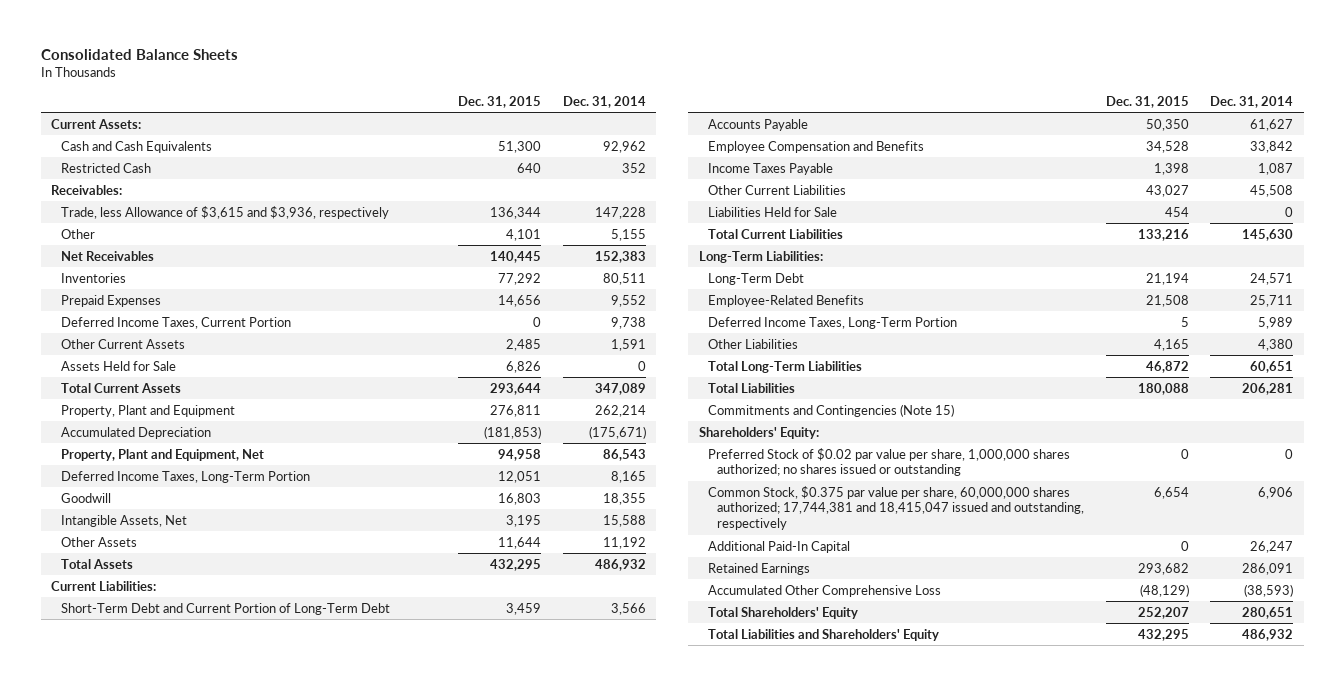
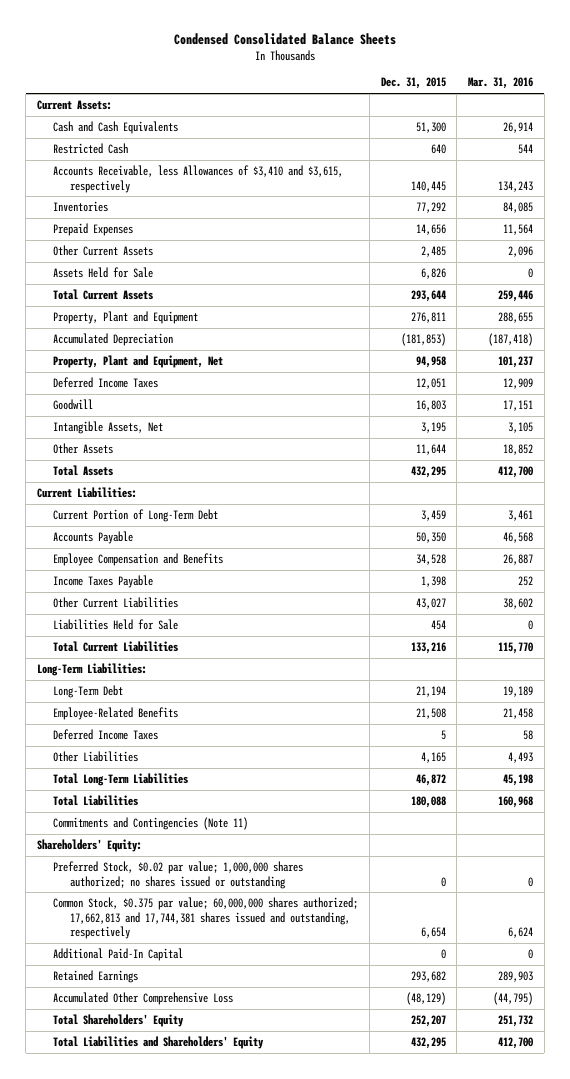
[40,49,238,61] Consolidated Balance Sheets -> [173,32,396,45] Condensed Consolidated Balance Sheets
[562,95,646,108] Dec. 31, 2014 -> none
none -> [468,77,534,90] Mar. 31, 2016
[51,184,123,195] Receivables: -> none
[60,228,95,239] Other -> none
[60,250,154,261] Net Receivables -> none
[60,205,389,219] Trade, less Allowance of $3,615 and $3,936, respectively -> [53,165,344,193] Accounts Receivable, less Allowances of $3,410 and $3,615, respectively
[490,206,542,219] 136,344 -> [410,180,446,192] 140,445
[60,316,291,329] Deferred Income Taxes, Current Portion -> none
[60,470,310,483] Deferred Income Taxes, Long-Term Portion -> [53,377,159,389] Deferred Income Taxes
[60,602,390,615] Short-Term Debt and Current Portion of Long-Term Debt -> [53,509,219,523] Current Portion of Long-Term Debt
[708,316,958,329] Deferred Income Taxes, Long-Term Portion -> [53,729,159,741] Deferred Income Taxes
[708,403,955,417] Commitments and Contingencies (Note 15) -> [53,817,249,831] Commitments and Contingencies (Note 11)
[708,447,1071,477] Preferred Stock of $0.02 par value per share, 1,000,000 shares authorized; no shares issued or outstanding -> [53,861,304,889] Preferred Stock, $0.02 par value; 1,000,000 shares authorized; no shares issued or outstanding
[708,485,1085,530] Common Stock, $0.375 par value per share, 60,000,000 shares authorized; 17,744,381 and 18,415,047 issued and outstanding, respectively -> [53,897,359,940] Common Stock, $0.375 par value; 60,000,000 shares authorized; 17,662,813 and 17,744,381 shares issued and outstanding, respectively

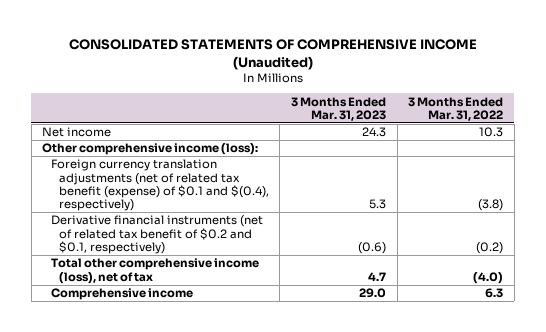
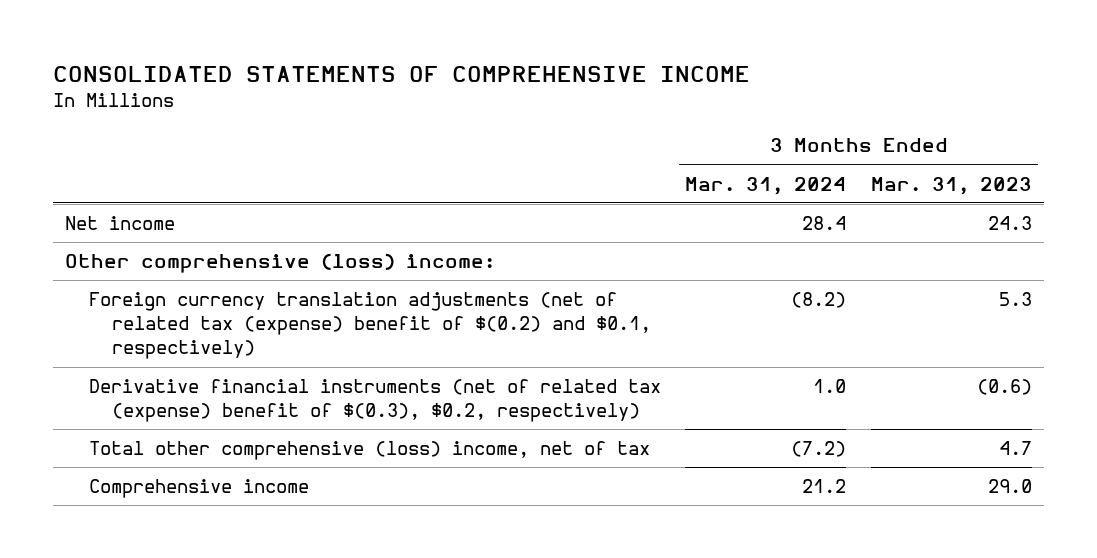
[68,38,477,70] CONSOLIDATED STATEMENTS OF COMPREHENSIVE INCOME (Unaudited) -> [52,66,750,83] CONSOLIDATED STATEMENTS OF COMPREHENSIVE INCOME
[408,96,504,121] 3 Months Ended Mar. 31, 2022 -> none
none -> [685,176,847,195] Mar. 31, 2024
[42,143,259,156] Other comprehensive income (loss): -> [65,253,496,274] Other comprehensive (loss) income:
[50,159,269,212] Foreign currency translation adjustments (net of related tax benefit (expense) of $0.1 and $(0.4), respectively) -> [88,292,652,360] Foreign currency translation adjustments (net of related tax (expense) benefit of $(0.2) and $0.1, respectively)
[50,215,263,254] Derivative financial instruments (net of related tax benefit of $0.2 and $0.1, respectively) -> [88,379,661,423] Derivative financial instruments (net of related tax (expense) benefit of $(0.3), $0.2, respectively)
[50,258,259,284] Total other comprehensive income (loss), net of tax -> [88,441,650,461] Total other comprehensive (loss) income, net of tax

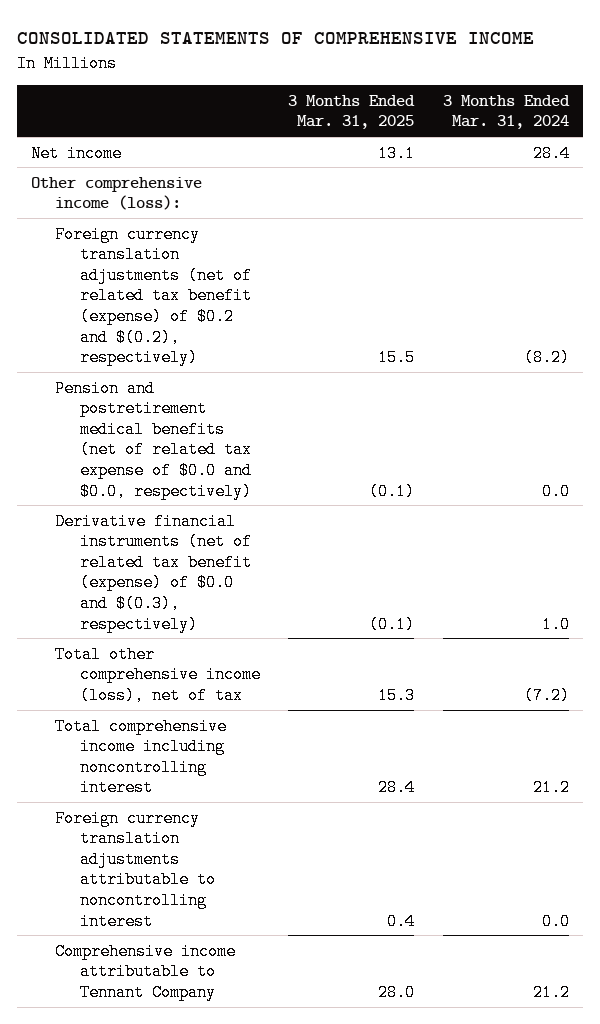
[870,176,1032,195] Mar. 31, 2023 -> none
none -> [288,94,416,130] 3 Months Ended Mar. 31, 2025
[65,253,496,274] Other comprehensive (loss) income: -> [30,176,202,211] Other comprehensive income (loss):
[88,292,652,360] Foreign currency translation adjustments (net of related tax (expense) benefit of $(0.2) and $0.1, respectively) -> [55,225,252,367] Foreign currency translation adjustments (net of related tax benefit (expense) of $0.2 and $(0.2), respectively)
none -> [55,379,252,500] Pension and postretirement medical benefits (net of related tax expense of $0.0 and $0.0, respectively)
[88,379,661,423] Derivative financial instruments (net of related tax (expense) benefit of $(0.3), $0.2, respectively) -> [55,512,252,633] Derivative financial instruments (net of related tax benefit (expense) of $0.0 and $(0.3), respectively)
[88,441,650,461] Total other comprehensive (loss) income, net of tax -> [55,645,261,704] Total other comprehensive income (loss), net of tax
none -> [55,717,228,797] Total comprehensive income including noncontrolling interest
none -> [55,809,216,930] Foreign currency translation adjustments attributable to noncontrolling interest
[88,479,309,499] Comprehensive income -> [55,942,237,1001] Comprehensive income attributable to Tennant Company

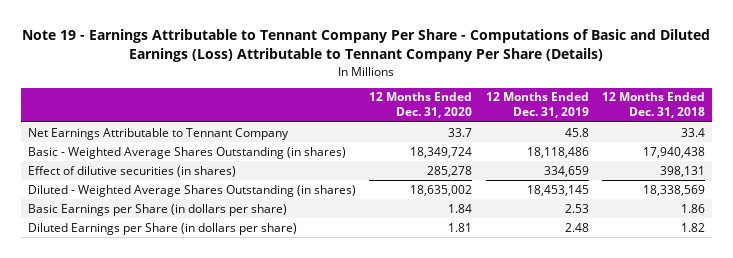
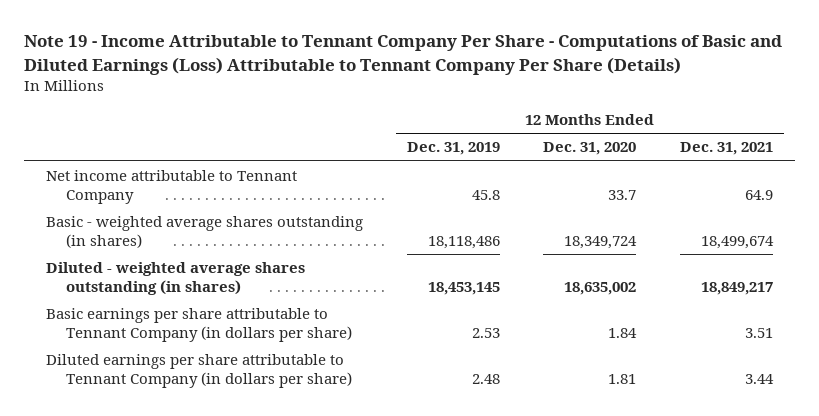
[22,29,711,63] Note 19 - Earnings Attributable to Tennant Company Per Share - Computations of Basic and Diluted Earnings (Loss) Attributable to Tennant Company Per Share (Details) -> [24,35,783,75] Note 19 - Income Attributable to Tennant Company Per Share - Computations of Basic and Diluted Earnings (Loss) Attributable to Tennant Company Per Share (Details)
[601,92,705,119] 12 Months Ended Dec. 31, 2018 -> none
none -> [680,142,774,156] Dec. 31, 2021
[28,165,237,177] Effect of dilutive securities (in shares) -> none
[28,127,290,140] Net Earnings Attributable to Tennant Company -> [46,170,298,204] Net income attributable to Tennant Company
[28,146,347,159] Basic - Weighted Average Shares Outstanding (in shares) -> [46,216,364,248] Basic - weighted average shares outstanding (in shares)
[28,184,357,197] Diluted - Weighted Average Shares Outstanding (in shares) -> [46,262,306,295] Diluted - weighted average shares outstanding (in shares)
[28,203,288,216] Basic Earnings per Share (in dollars per share) -> [46,308,352,342] Basic earnings per share attributable to Tennant Company (in dollars per share)
[28,222,298,235] Diluted Earnings per Share (in dollars per share) -> [46,354,352,388] Diluted earnings per share attributable to Tennant Company (in dollars per share)

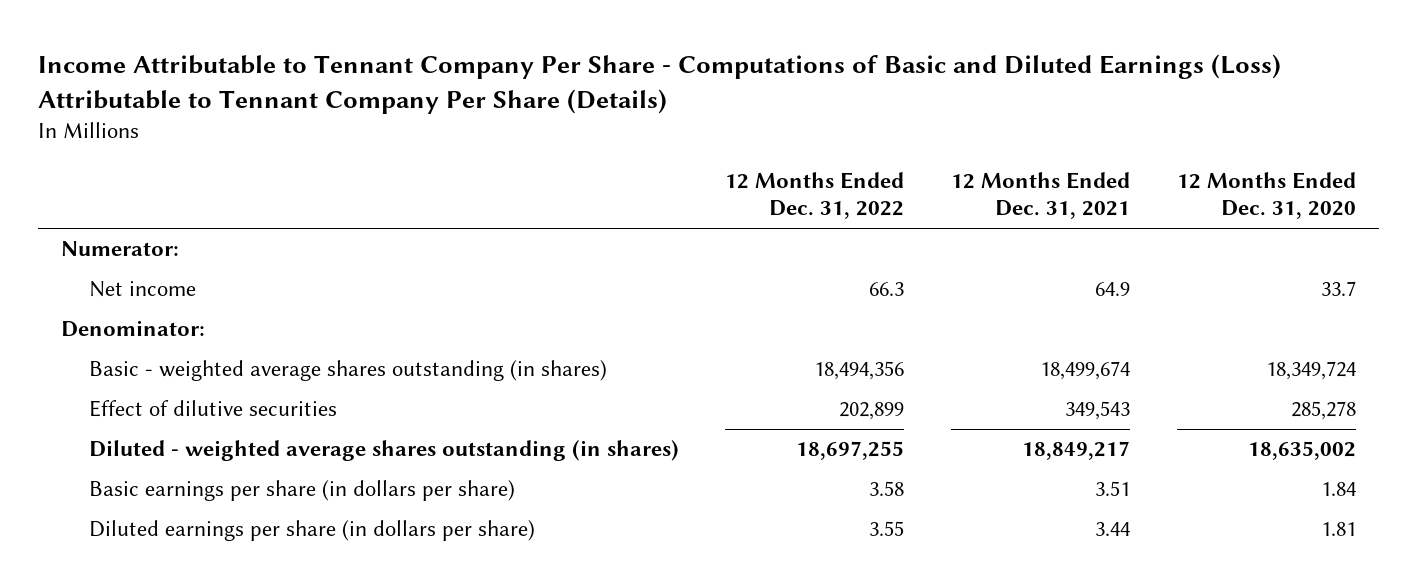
[24,35,783,75] Note 19 - Income Attributable to Tennant Company Per Share - Computations of Basic and Diluted Earnings (Loss) Attributable to Tennant Company Per Share (Details) -> [38,53,1282,114] Income Attributable to Tennant Company Per Share - Computations of Basic and Diluted Earnings (Loss) Attributable to Tennant Company Per Share (Details)
[406,142,500,156] Dec. 31, 2019 -> none
none -> [725,172,905,220] 12 Months Ended Dec. 31, 2022
none -> [61,241,180,257] Numerator:
[46,170,298,204] Net income attributable to Tennant Company -> [88,281,196,298] Net income
none -> [61,320,206,338] Denominator:
none -> [88,400,337,418] Effect of dilutive securities
[46,308,352,342] Basic earnings per share attributable to Tennant Company (in dollars per share) -> [88,480,515,502] Basic earnings per share (in dollars per share)
[46,354,352,388] Diluted earnings per share attributable to Tennant Company (in dollars per share) -> [88,520,535,542] Diluted earnings per share (in dollars per share)

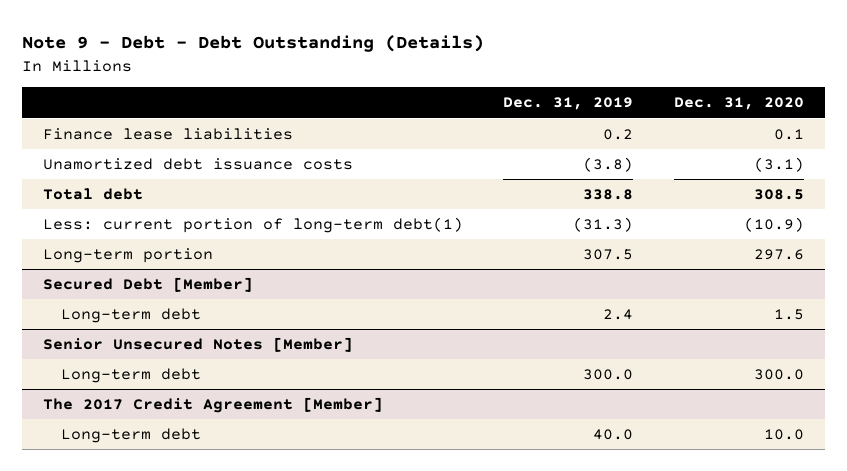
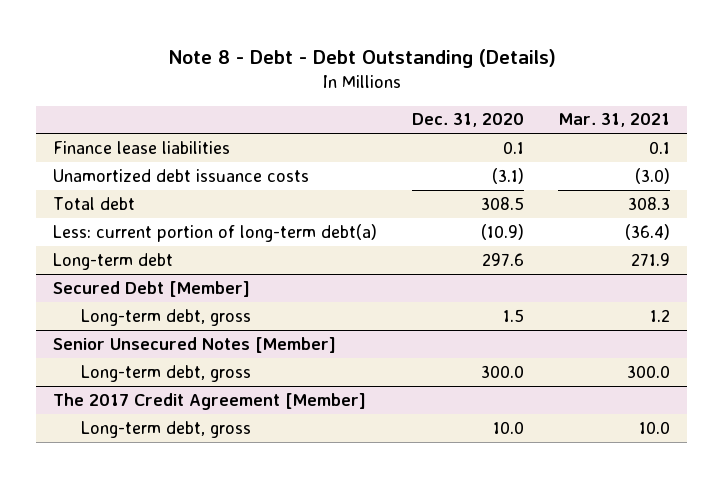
[22,35,485,53] Note 9 - Debt - Debt Outstanding (Details) -> [167,48,556,68] Note 8 - Debt - Debt Outstanding (Details)
[503,97,634,111] Dec. 31, 2019 -> none
none -> [558,113,671,128] Mar. 31, 2021
[42,217,463,234] Less: current portion of long-term debt(1) -> [53,223,378,242] Less: current portion of long-term debt(a)
[42,248,213,264] Long-term portion -> [53,252,174,270] Long-term debt
[61,308,202,324] Long-term debt -> [81,308,252,326] Long-term debt, gross
[61,368,202,384] Long-term debt -> [81,364,252,382] Long-term debt, gross
[61,428,202,444] Long-term debt -> [81,420,252,438] Long-term debt, gross

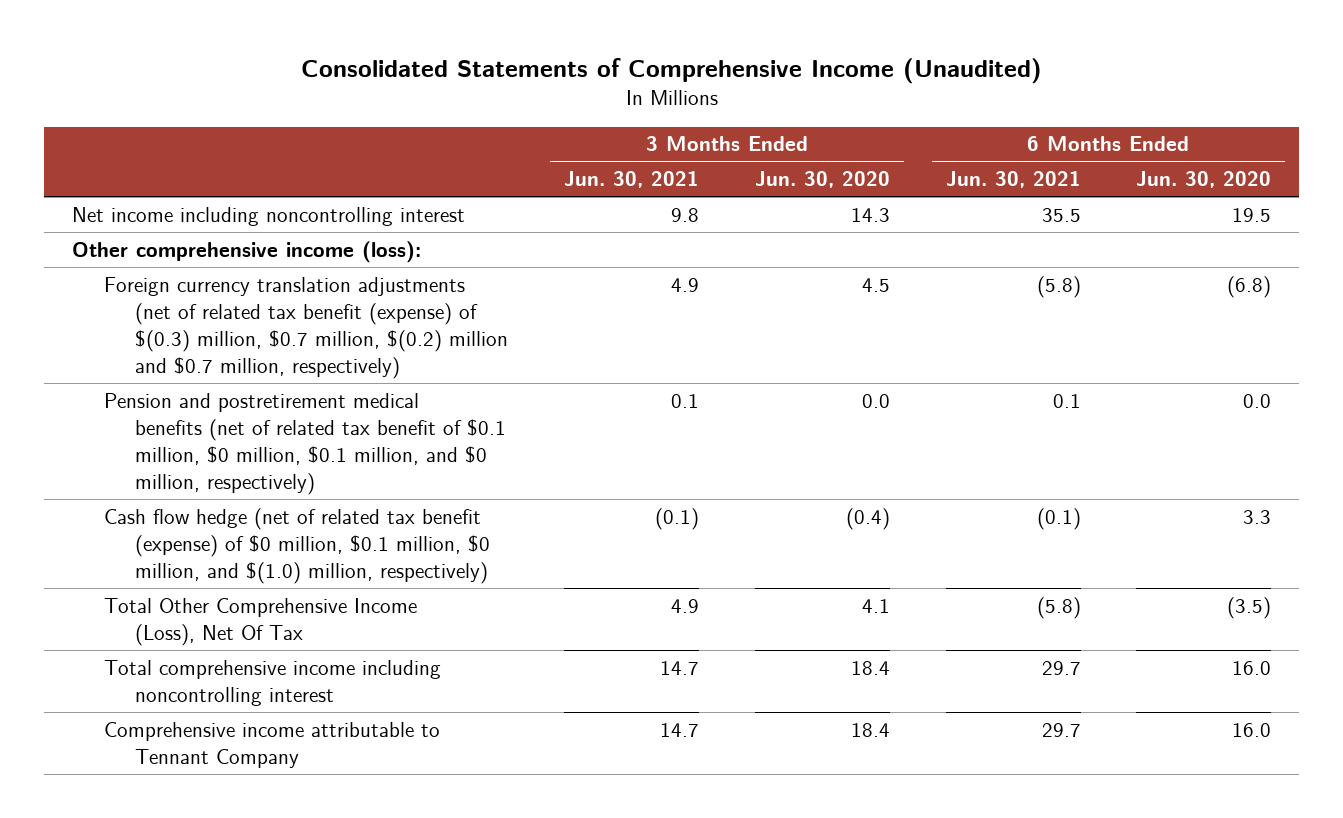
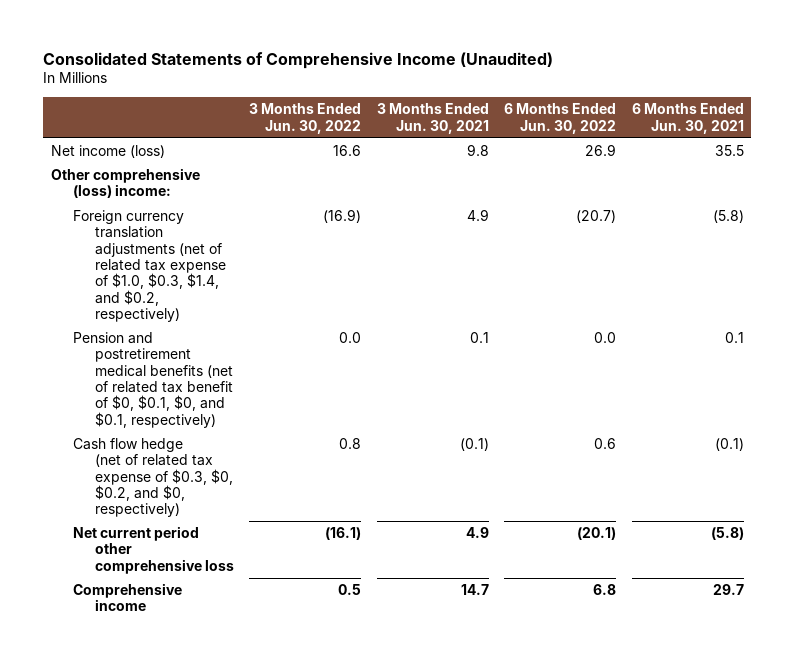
[754,171,890,189] Jun. 30, 2020 -> none
[1136,171,1272,189] Jun. 30, 2020 -> none
none -> [249,103,362,134] 3 Months Ended Jun. 30, 2022
none -> [504,103,617,134] 6 Months Ended Jun. 30, 2022
[103,721,440,768] Comprehensive income attributable to Tennant Company -> none
[71,206,465,226] Net income including noncontrolling interest -> [50,145,165,159] Net income (loss)
[71,240,421,263] Other comprehensive income (loss): -> [50,168,200,199] Other comprehensive (loss) income:
[103,276,509,380] Foreign currency translation adjustments (net of related tax benefit (expense) of $(0.3) million, $0.7 million, $(0.2) million and $0.7 million, respectively) -> [72,210,226,322] Foreign currency translation adjustments (net of related tax expense of $1.0, $0.3, $1.4, and $0.2, respectively)
[103,392,507,496] Pension and postretirement medical benefits (net of related tax benefit of $0.1 million, $0 million, $0.1 million, and $0 million, respectively) -> [72,332,233,428] Pension and postretirement medical benefits (net of related tax benefit of $0, $0.1, $0, and $0.1, respectively)
[103,507,491,585] Cash flow hedge (net of related tax benefit (expense) of $0 million, $0.1 million, $0 million, and $(1.0) million, respectively) -> [72,438,233,518] Cash flow hedge (net of related tax expense of $0.3, $0, $0.2, and $0, respectively)
[103,597,417,646] Total Other Comprehensive Income (Loss), Net Of Tax -> [72,526,234,574] Net current period other comprehensive loss
[103,659,441,706] Total comprehensive income including noncontrolling interest -> [72,583,182,612] Comprehensive income

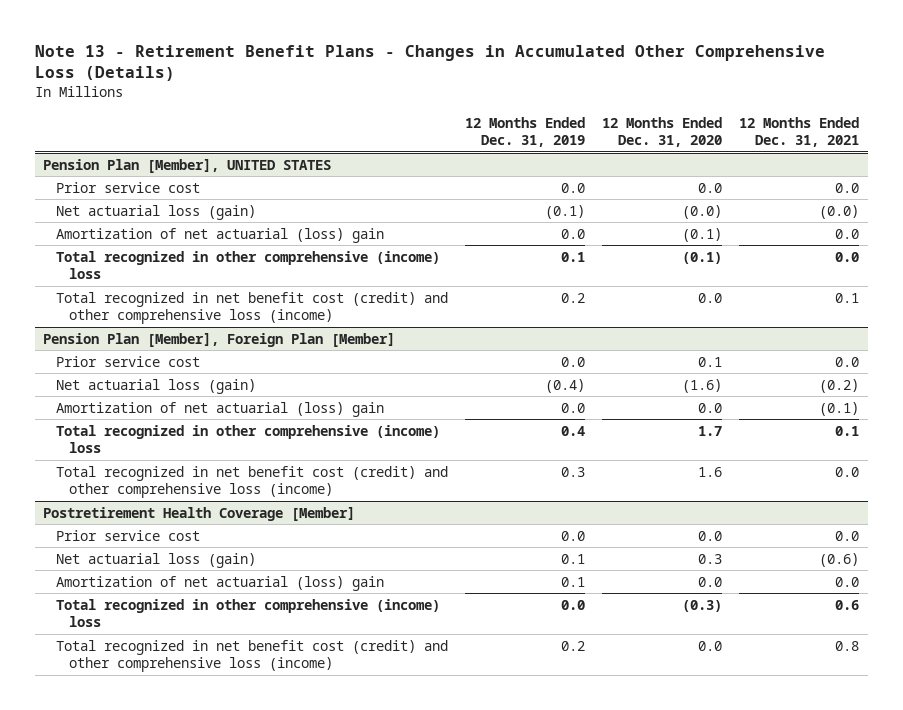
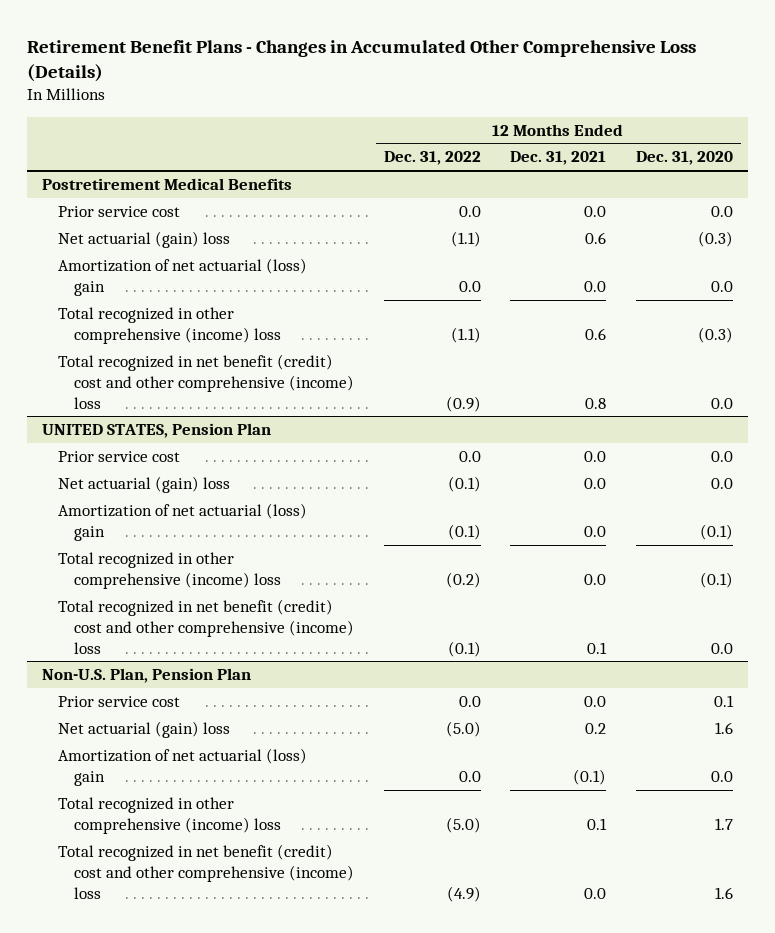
[34,44,825,82] Note 13 - Retirement Benefit Plans - Changes in Accumulated Other Comprehensive Loss (Details) -> [27,39,697,83] Retirement Benefit Plans - Changes in Accumulated Other Comprehensive Loss (Details)
[465,116,586,148] 12 Months Ended Dec. 31, 2019 -> none
none -> [383,151,481,166] Dec. 31, 2022
[43,158,332,173] Pension Plan [Member], UNITED STATES -> none
none -> [42,177,293,190] Postretirement Medical Benefits
[56,204,257,220] Net actuarial loss (gain) -> [57,230,230,248] Net actuarial (gain) loss
[682,204,723,219] (0.0) -> [698,230,734,247] (0.3)
[819,204,860,219] (0.0) -> [585,231,607,244] 0.6
none -> [57,257,307,296] Amortization of net actuarial (loss) gain
none -> [57,306,281,344] Total recognized in other comprehensive (income) loss
none -> [57,353,354,409] Total recognized in net benefit (credit) cost and other comprehensive (income) loss
none -> [42,422,272,438] UNITED STATES, Pension Plan
none -> [57,450,180,462] Prior service cost
none -> [57,475,230,493] Net actuarial (gain) loss
[43,332,396,347] Pension Plan [Member], Foreign Plan [Member] -> none
[56,291,449,325] Total recognized in net benefit cost (credit) and other comprehensive loss (income) -> [57,598,354,654] Total recognized in net benefit (credit) cost and other comprehensive (income) loss
none -> [42,667,252,683] Non-U.S. Plan, Pension Plan
[56,378,257,394] Net actuarial loss (gain) -> [57,720,230,738] Net actuarial (gain) loss
[682,378,723,393] (1.6) -> [715,721,734,734] 1.6
[819,378,860,393] (0.2) -> [585,722,607,734] 0.2
[43,506,356,521] Postretirement Health Coverage [Member] -> none
[56,529,201,541] Prior service cost -> none
[56,552,257,568] Net actuarial loss (gain) -> none
[56,575,385,591] Amortization of net actuarial (loss) gain -> none
[56,598,441,628] Total recognized in other comprehensive (income) loss -> none
[56,639,449,673] Total recognized in net benefit cost (credit) and other comprehensive loss (income) -> none
[56,465,449,499] Total recognized in net benefit cost (credit) and other comprehensive loss (income) -> [57,843,354,899] Total recognized in net benefit (credit) cost and other comprehensive (income) loss

